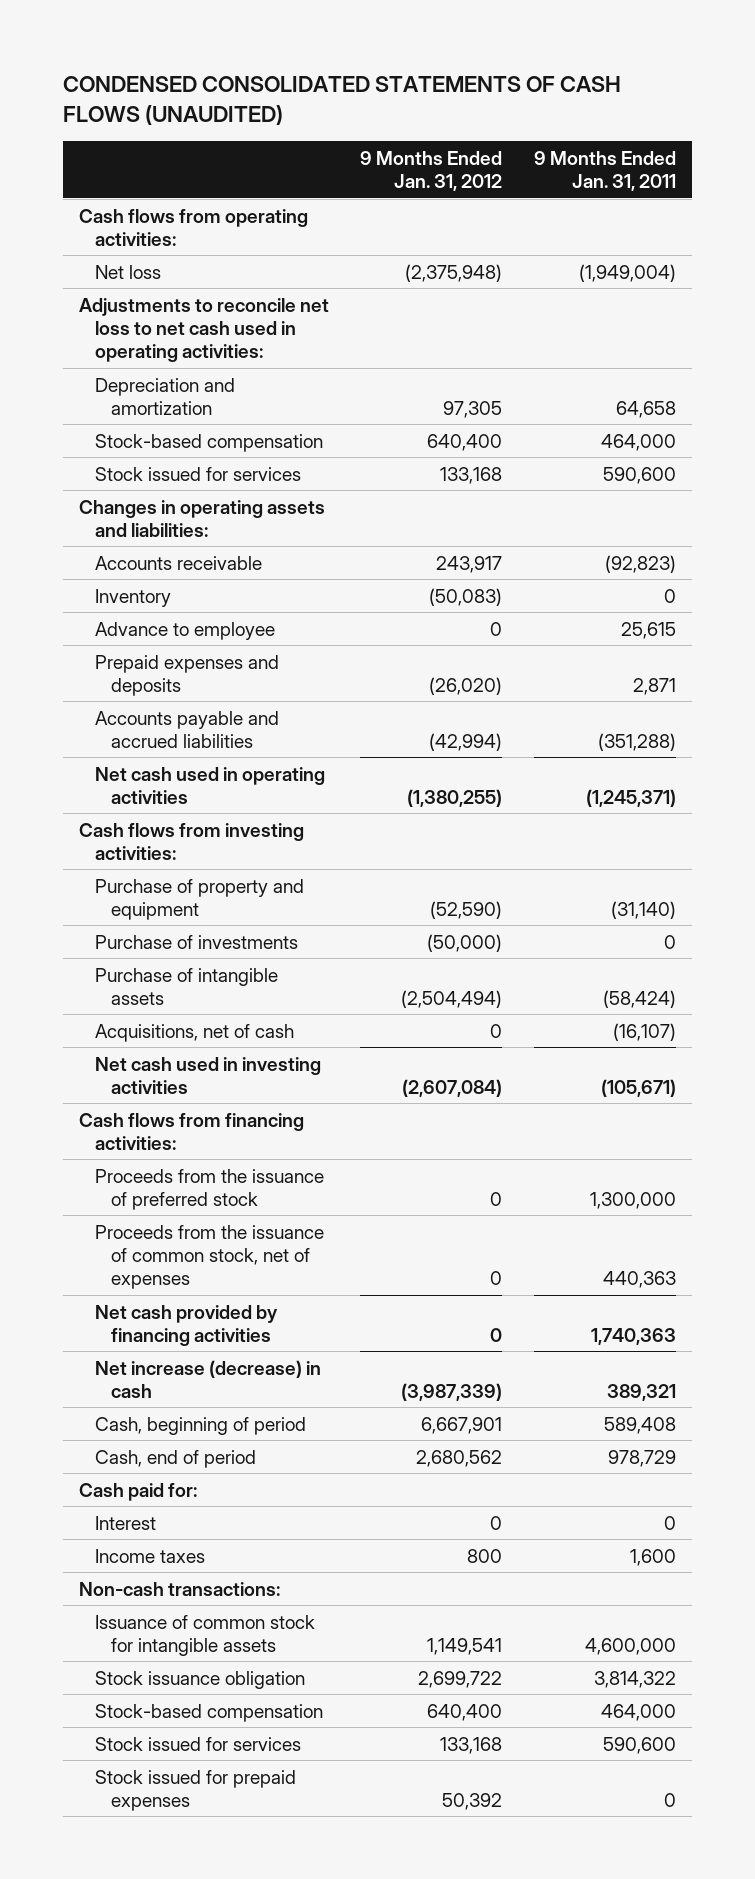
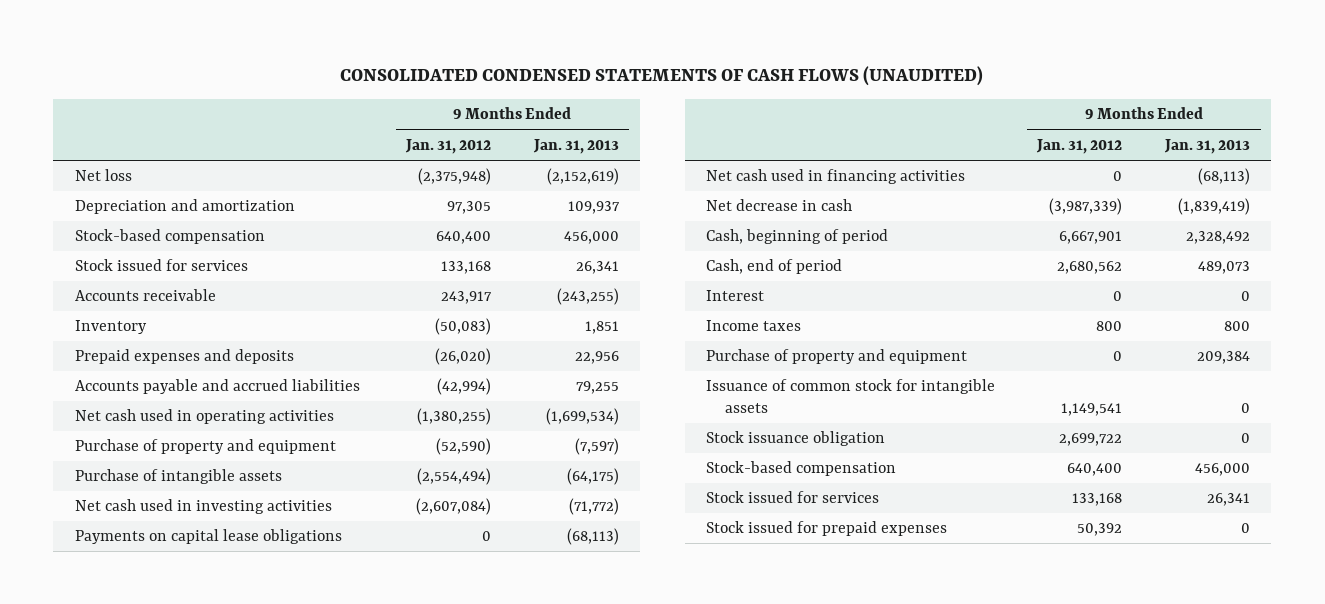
[62,76,621,126] CONDENSED CONSOLIDATED STATEMENTS OF CASH FLOWS (UNAUDITED) -> [340,66,984,87] CONSOLIDATED CONDENSED STATEMENTS OF CASH FLOWS (UNAUDITED)
[534,150,677,192] 9 Months Ended Jan. 31, 2011 -> none
none -> [532,138,619,154] Jan. 31, 2013
[78,208,308,246] Cash flows from operating activities: -> none
[78,297,329,362] Adjustments to reconcile net loss to net cash used in operating activities: -> none
[78,499,325,537] Changes in operating assets and liabilities: -> none
[94,621,275,640] Advance to employee -> none
[78,822,304,860] Cash flows from investing activities: -> none
[94,934,298,949] Purchase of investments -> none
[94,1023,294,1042] Acquisitions, net of cash -> none
[401,989,503,1008] (2,504,494) -> [417,468,492,486] (2,554,494)
[78,1112,304,1150] Cash flows from financing activities: -> none
[94,1168,324,1210] Proceeds from the issuance of preferred stock -> none
[94,1224,324,1289] Proceeds from the issuance of common stock, net of expenses -> none
none -> [74,529,342,545] Payments on capital lease obligations
[94,1304,278,1346] Net cash provided by financing activities -> [705,169,965,185] Net cash used in financing activities
[94,1359,321,1398] Net increase (decrease) in cash -> [705,199,852,212] Net decrease in cash
[78,1482,197,1501] Cash paid for: -> none
[78,1581,280,1596] Non-cash transactions: -> none
none -> [705,349,967,365] Purchase of property and equipment

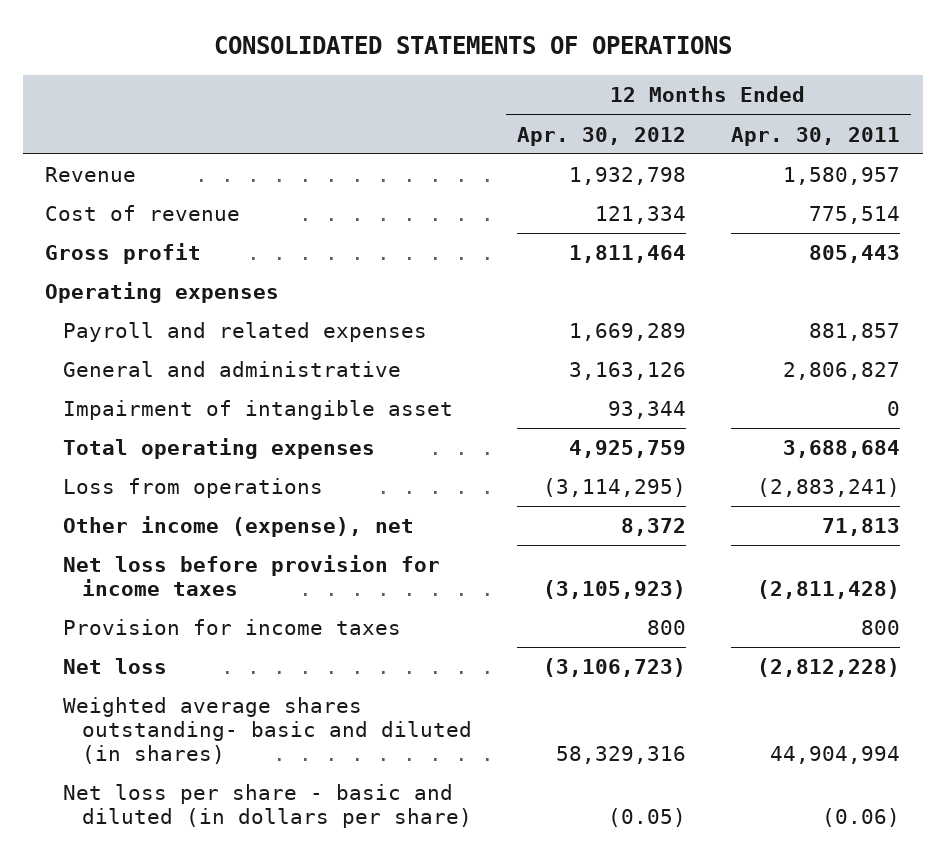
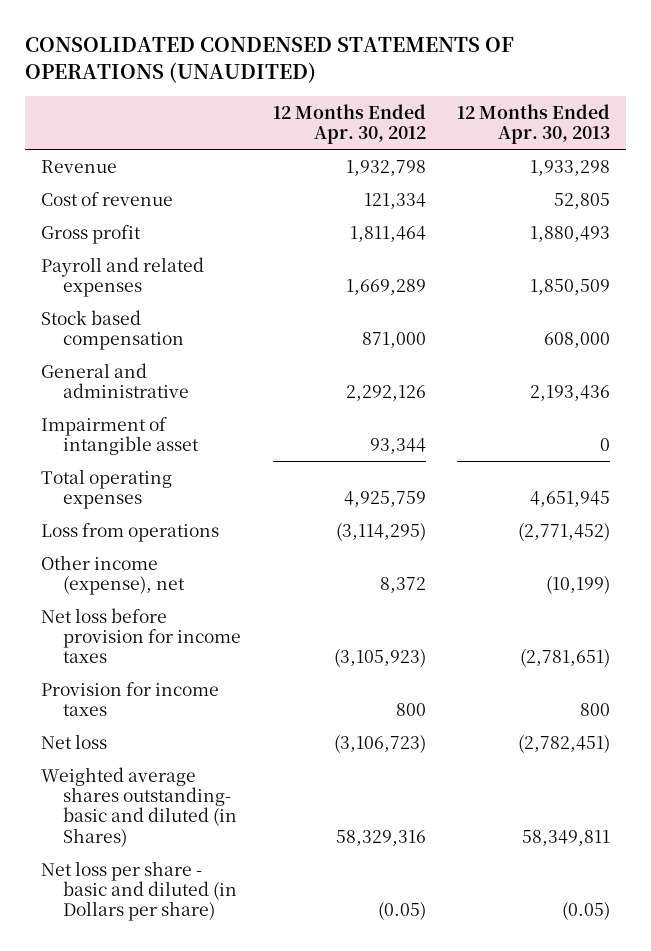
[213,36,732,55] CONSOLIDATED STATEMENTS OF OPERATIONS -> [24,36,514,83] CONSOLIDATED CONDENSED STATEMENTS OF OPERATIONS (UNAUDITED)
[731,126,901,146] Apr. 30, 2011 -> none
none -> [457,103,611,145] 12 Months Ended Apr. 30, 2013
[45,282,280,304] Operating expenses -> none
none -> [40,309,185,351] Stock based compensation
[568,362,686,381] 3,163,126 -> [345,385,426,402] 2,292,126
[63,697,472,765] Weighted average shares outstanding- basic and diluted (in shares) -> [40,766,238,847] Weighted average shares outstanding- basic and diluted (in Shares)
[63,784,472,829] Net loss per share - basic and diluted (in dollars per share) -> [40,860,238,922] Net loss per share - basic and diluted (in Dollars per share)

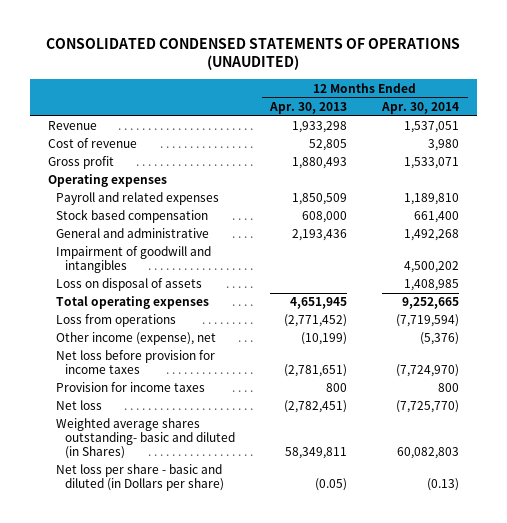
[272,103,426,145] 12 Months Ended Apr. 30, 2012 -> none
none -> [381,101,460,114] Apr. 30, 2014
none -> [47,174,167,188] Operating expenses
[40,416,200,456] Impairment of intangible asset -> none
none -> [56,246,212,274] Impairment of goodwill and intangibles
none -> [56,278,203,292] Loss on disposal of assets

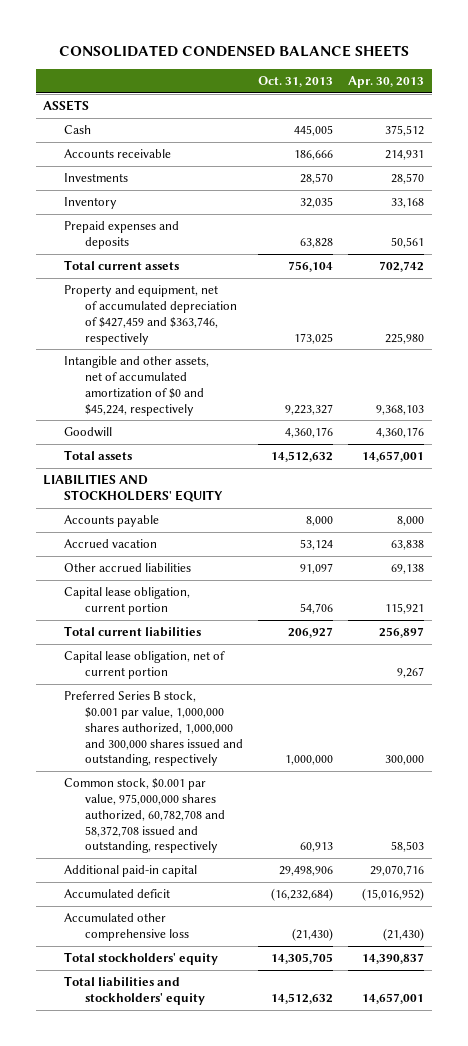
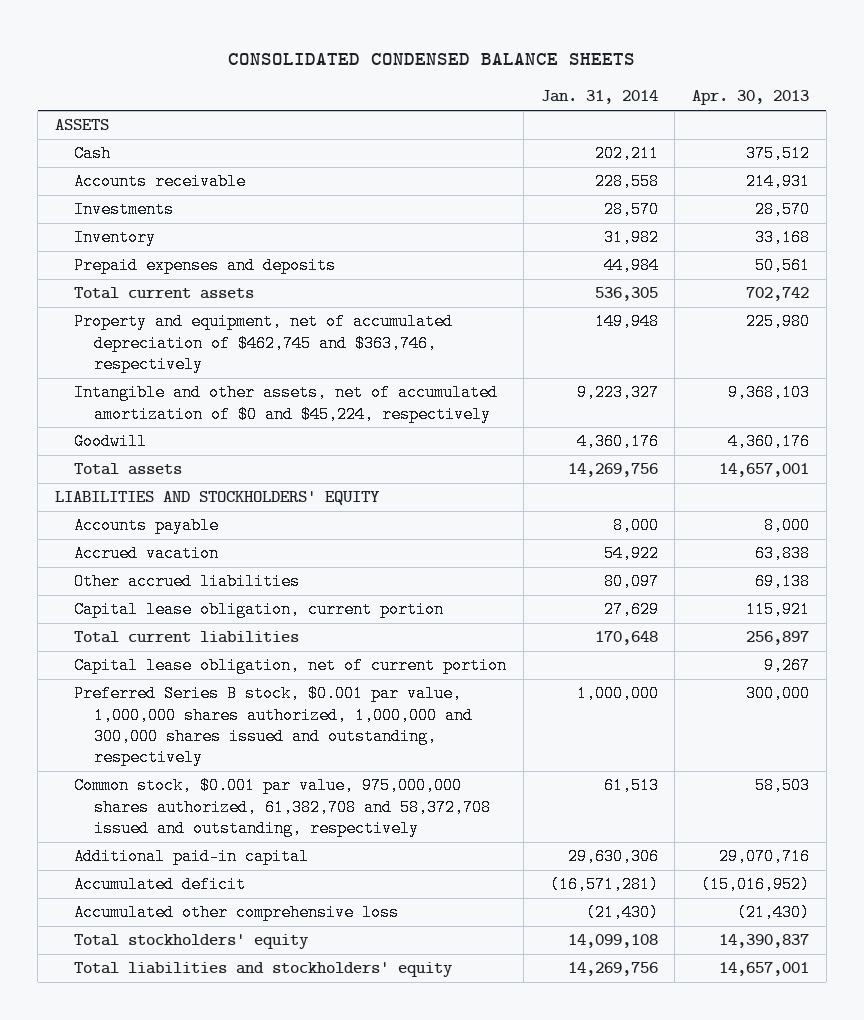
[258,76,334,88] Oct. 31, 2013 -> none
none -> [540,90,658,105] Jan. 31, 2014
[64,285,237,345] Property and equipment, net of accumulated depreciation of $427,459 and $363,746, respectively -> [74,313,454,374] Property and equipment, net of accumulated depreciation of $462,745 and $363,746, respectively
[64,778,225,854] Common stock, $0.001 par value, 975,000,000 shares authorized, 60,782,708 and 58,372,708 issued and outstanding, respectively -> [74,777,491,838] Common stock, $0.001 par value, 975,000,000 shares authorized, 61,382,708 and 58,372,708 issued and outstanding, respectively

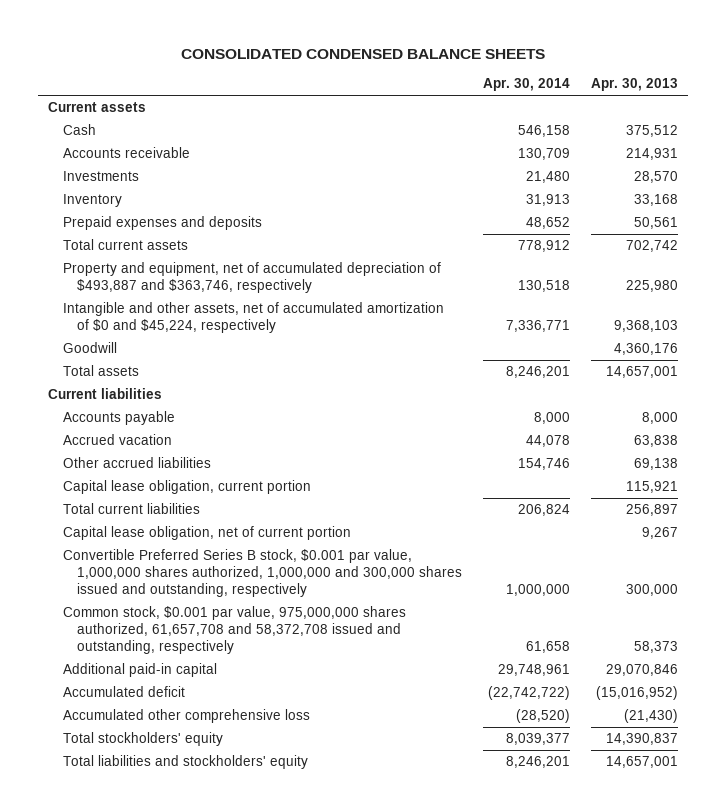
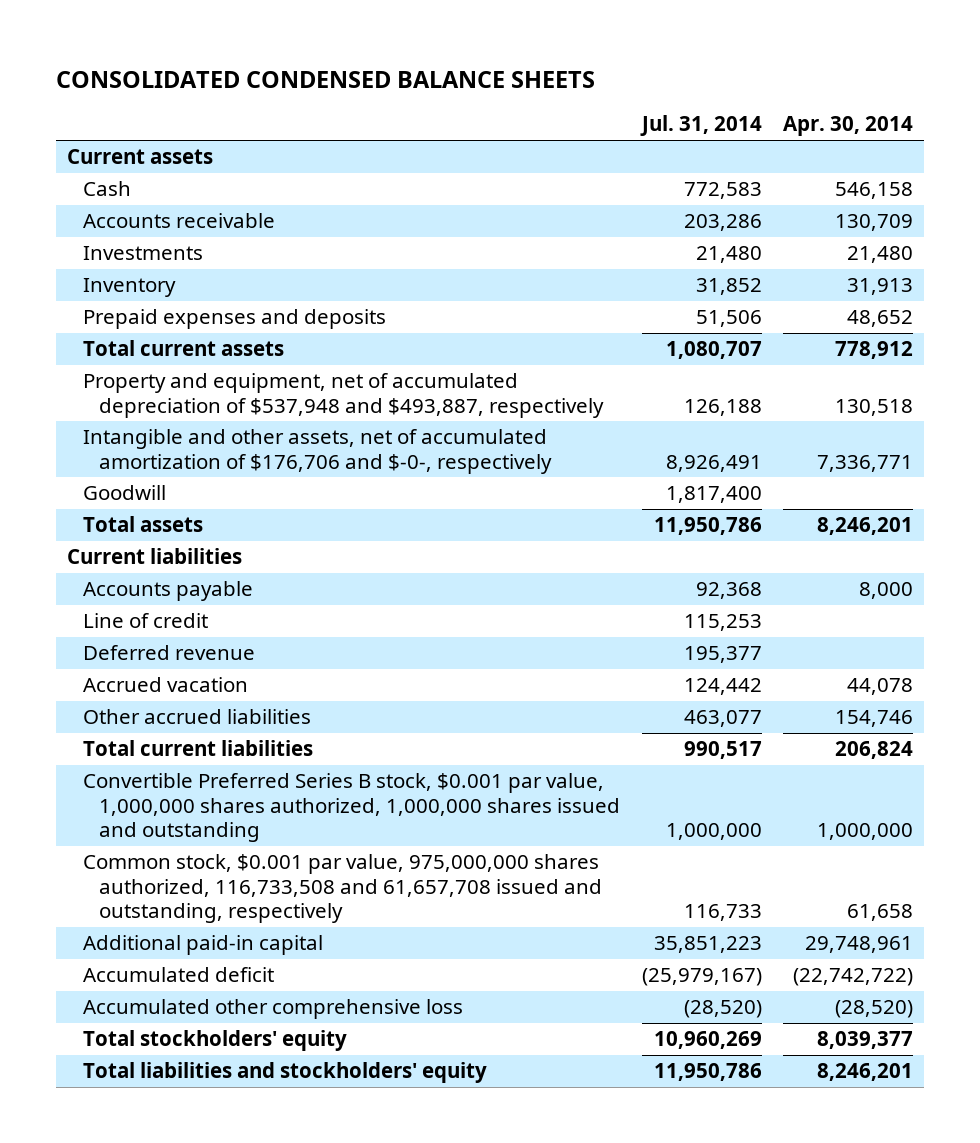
[590,78,678,92] Apr. 30, 2013 -> none
none -> [639,115,762,137] Jul. 31, 2014
[62,262,441,293] Property and equipment, net of accumulated depreciation of $493,887 and $363,746, respectively -> [82,373,605,418] Property and equipment, net of accumulated depreciation of $537,948 and $493,887, respectively
[62,302,444,333] Intangible and other assets, net of accumulated amortization of $0 and $45,224, respectively -> [82,429,553,474] Intangible and other assets, net of accumulated amortization of $176,706 and $-0-, respectively
none -> [82,613,208,629] Line of credit
none -> [82,645,255,661] Deferred revenue
[62,480,311,495] Capital lease obligation, current portion -> none
[62,526,351,541] Capital lease obligation, net of current portion -> none
[62,549,463,597] Convertible Preferred Series B stock, $0.001 par value, 1,000,000 shares authorized, 1,000,000 and 300,000 shares issued and outstanding, respectively -> [82,773,621,843] Convertible Preferred Series B stock, $0.001 par value, 1,000,000 shares authorized, 1,000,000 shares issued and outstanding
[62,606,406,654] Common stock, $0.001 par value, 975,000,000 shares authorized, 61,657,708 and 58,372,708 issued and outstanding, respectively -> [82,854,603,924] Common stock, $0.001 par value, 975,000,000 shares authorized, 116,733,508 and 61,657,708 issued and outstanding, respectively

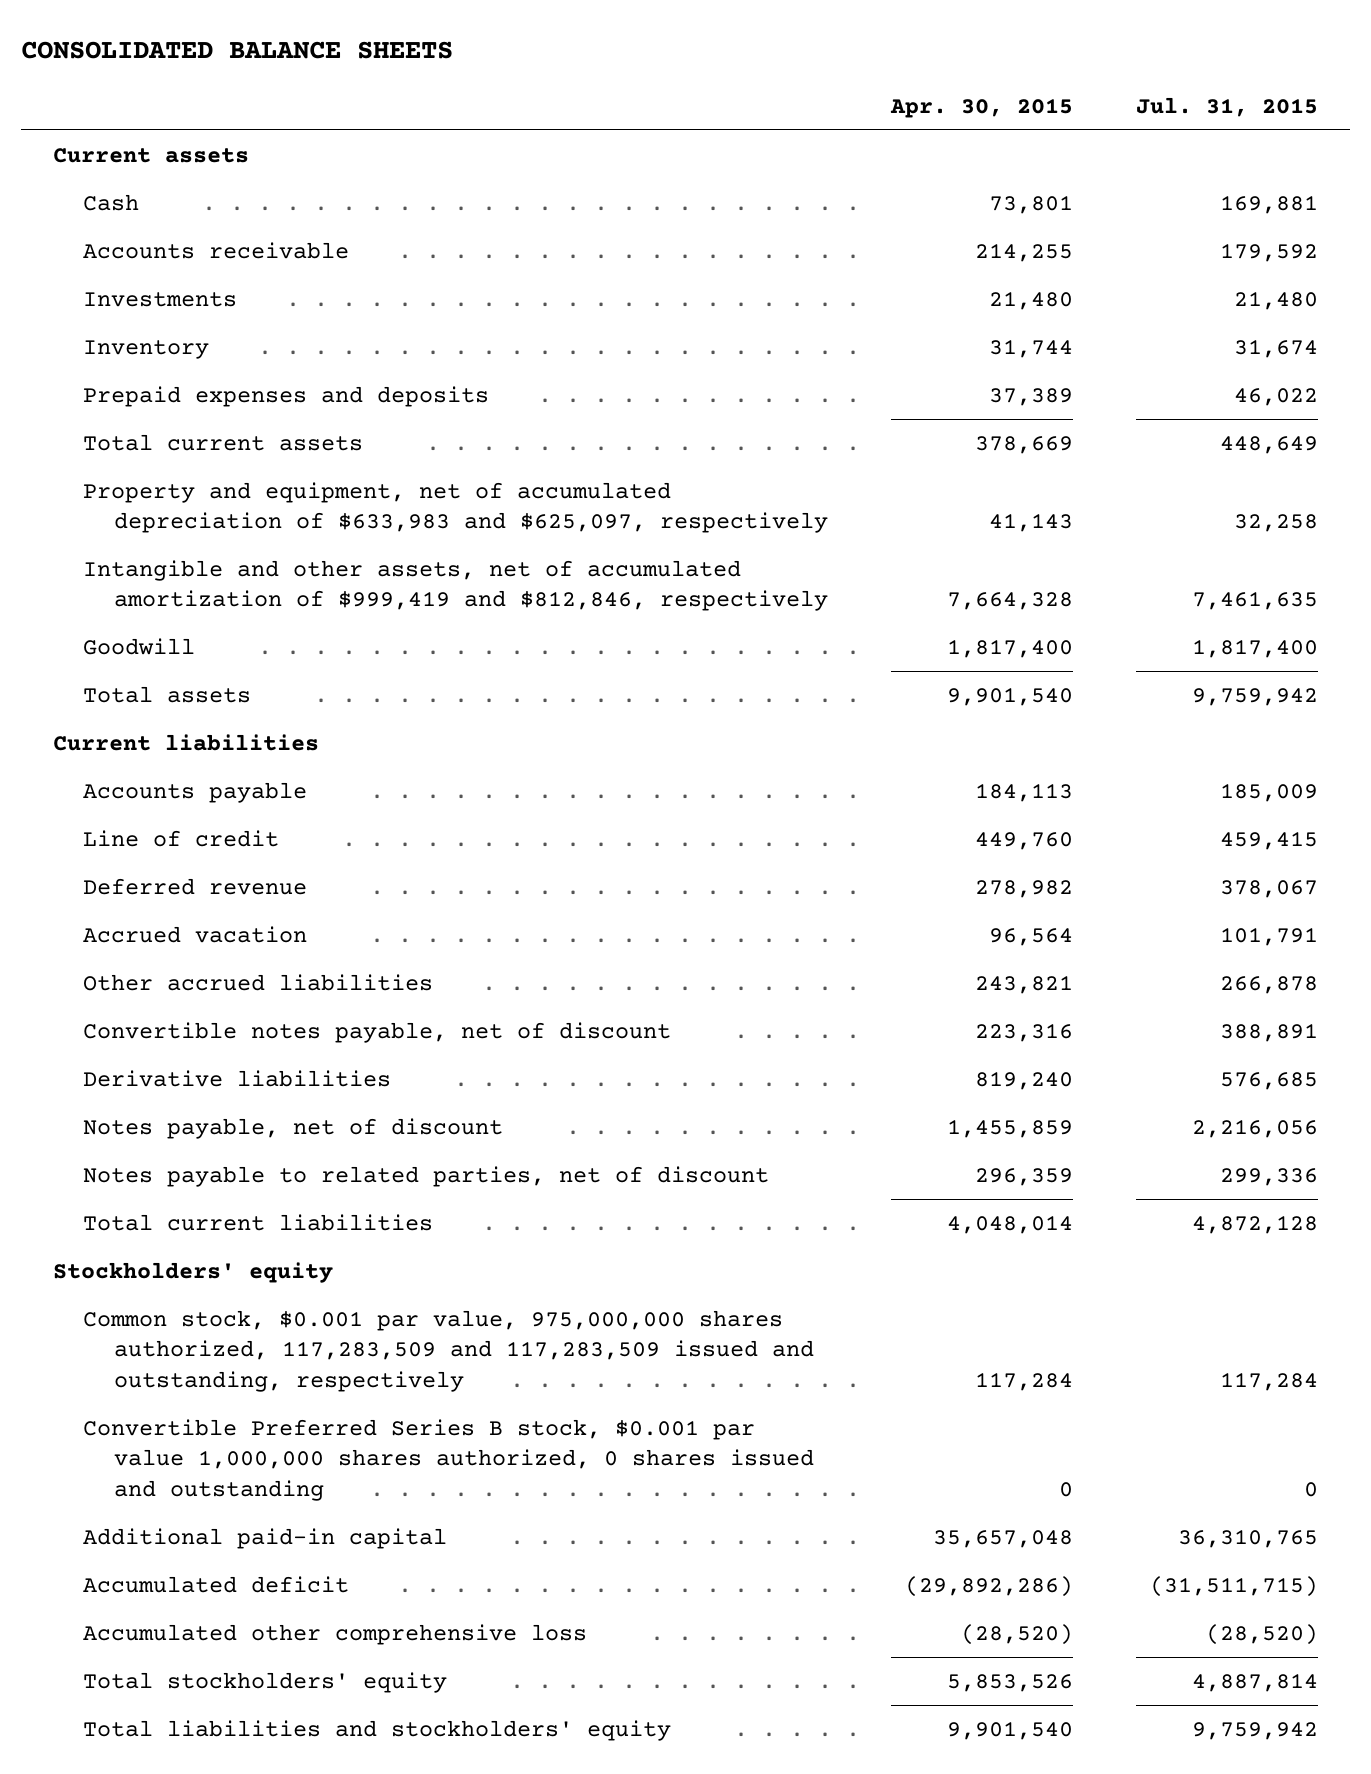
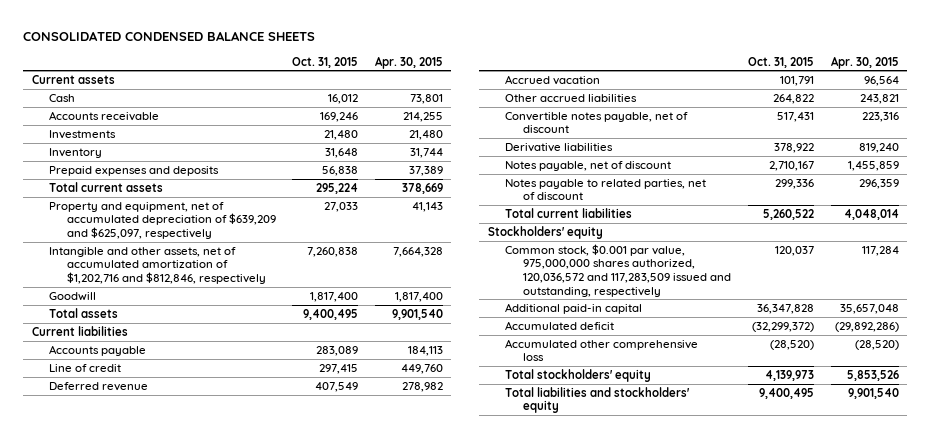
[21,41,454,60] CONSOLIDATED BALANCE SHEETS -> [23,31,316,42] CONSOLIDATED CONDENSED BALANCE SHEETS
[1136,96,1319,117] Jul. 31, 2015 -> none
none -> [292,56,359,68] Oct. 31, 2015
[83,481,829,534] Property and equipment, net of accumulated depreciation of $633,983 and $625,097, respectively -> [49,201,276,239] Property and equipment, net of accumulated depreciation of $639,209 and $625,097, respectively
[83,559,829,612] Intangible and other assets, net of accumulated amortization of $999,419 and $812,846, respectively -> [49,246,266,284] Intangible and other assets, net of accumulated amortization of $1,202,716 and $812,846, respectively
[83,1418,815,1501] Convertible Preferred Series B stock, $0.001 par value 1,000,000 shares authorized, 0 shares issued and outstanding -> none
[83,1309,815,1392] Common stock, $0.001 par value, 975,000,000 shares authorized, 117,283,509 and 117,283,509 issued and outstanding, respectively -> [505,243,731,297] Common stock, $0.001 par value, 975,000,000 shares authorized, 120,036,572 and 117,283,509 issued and outstanding, respectively

